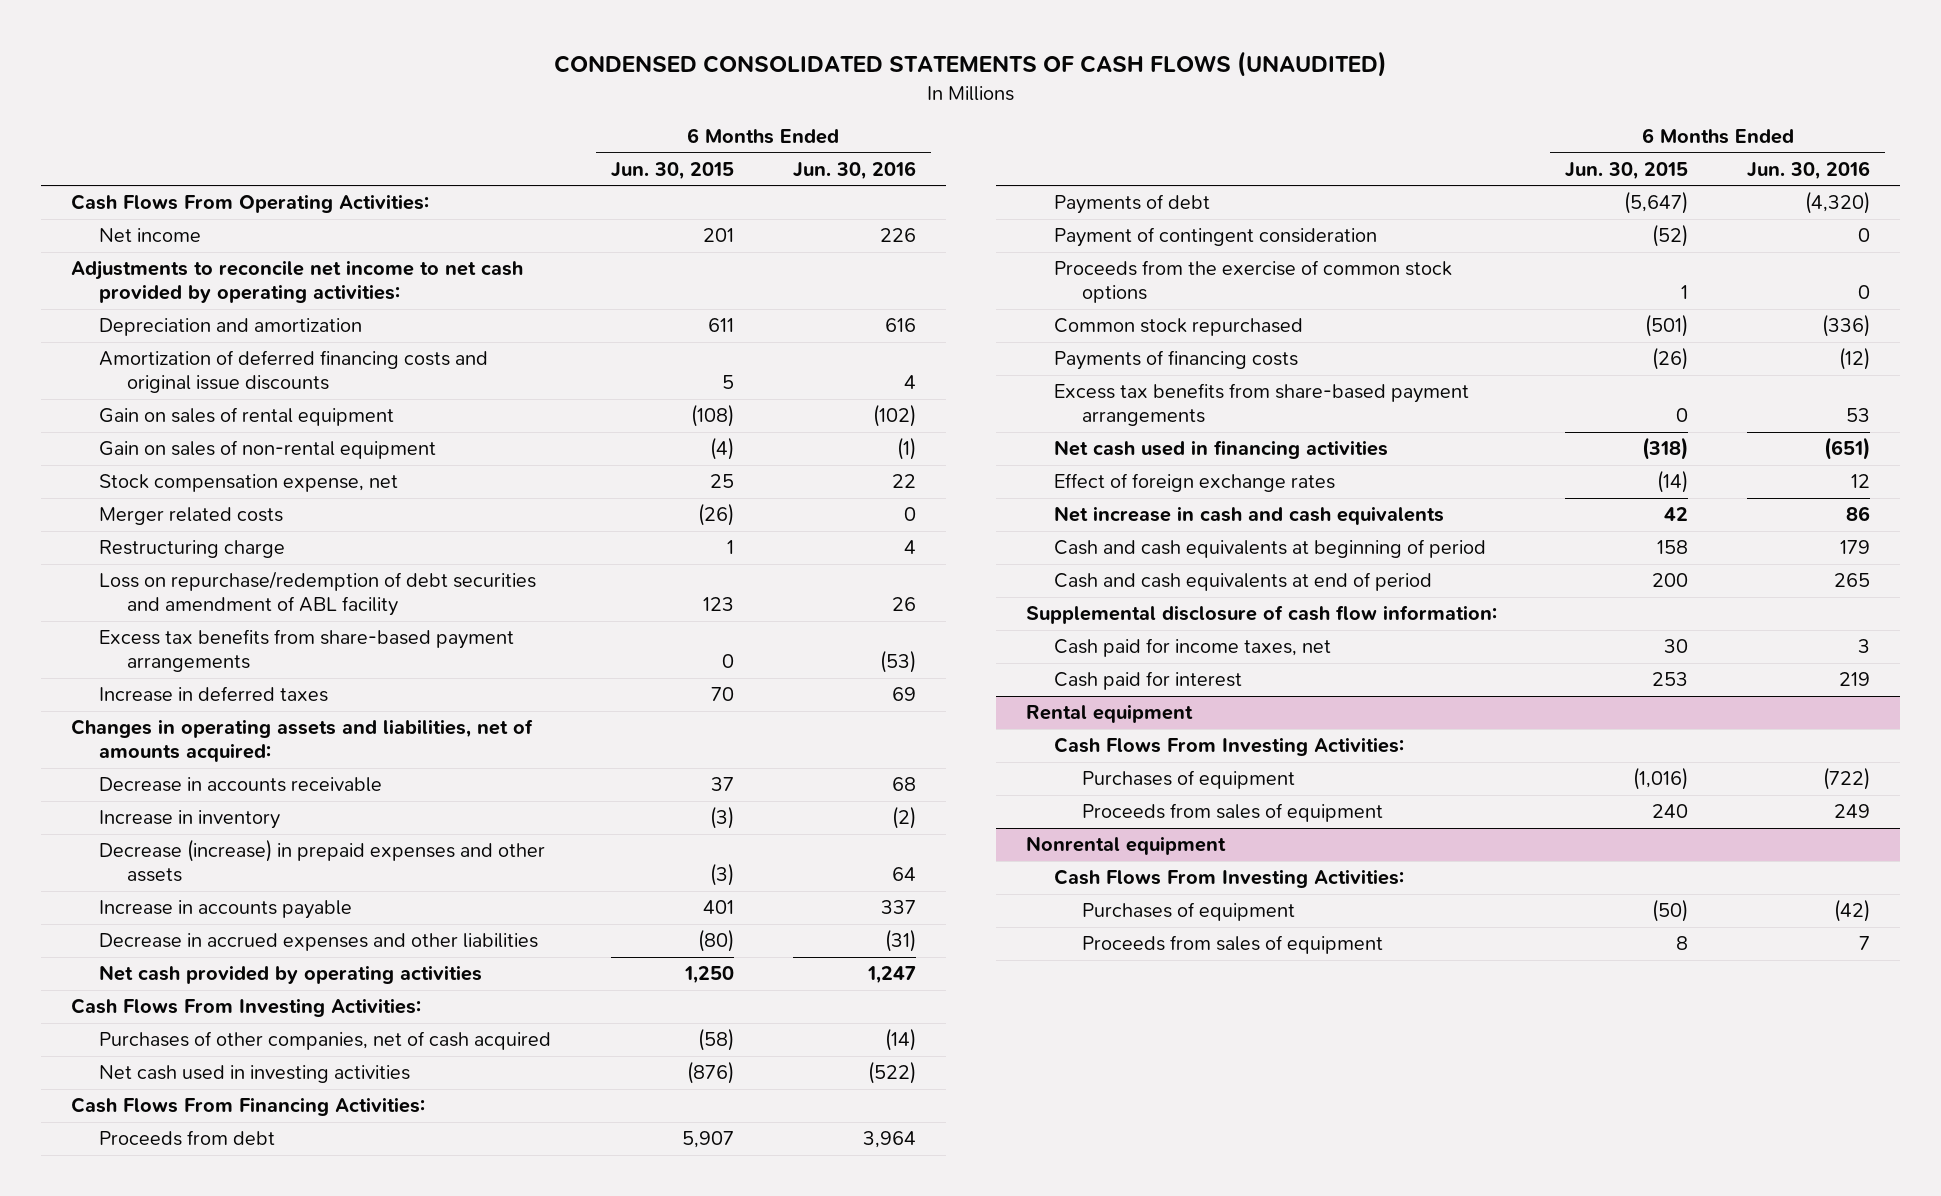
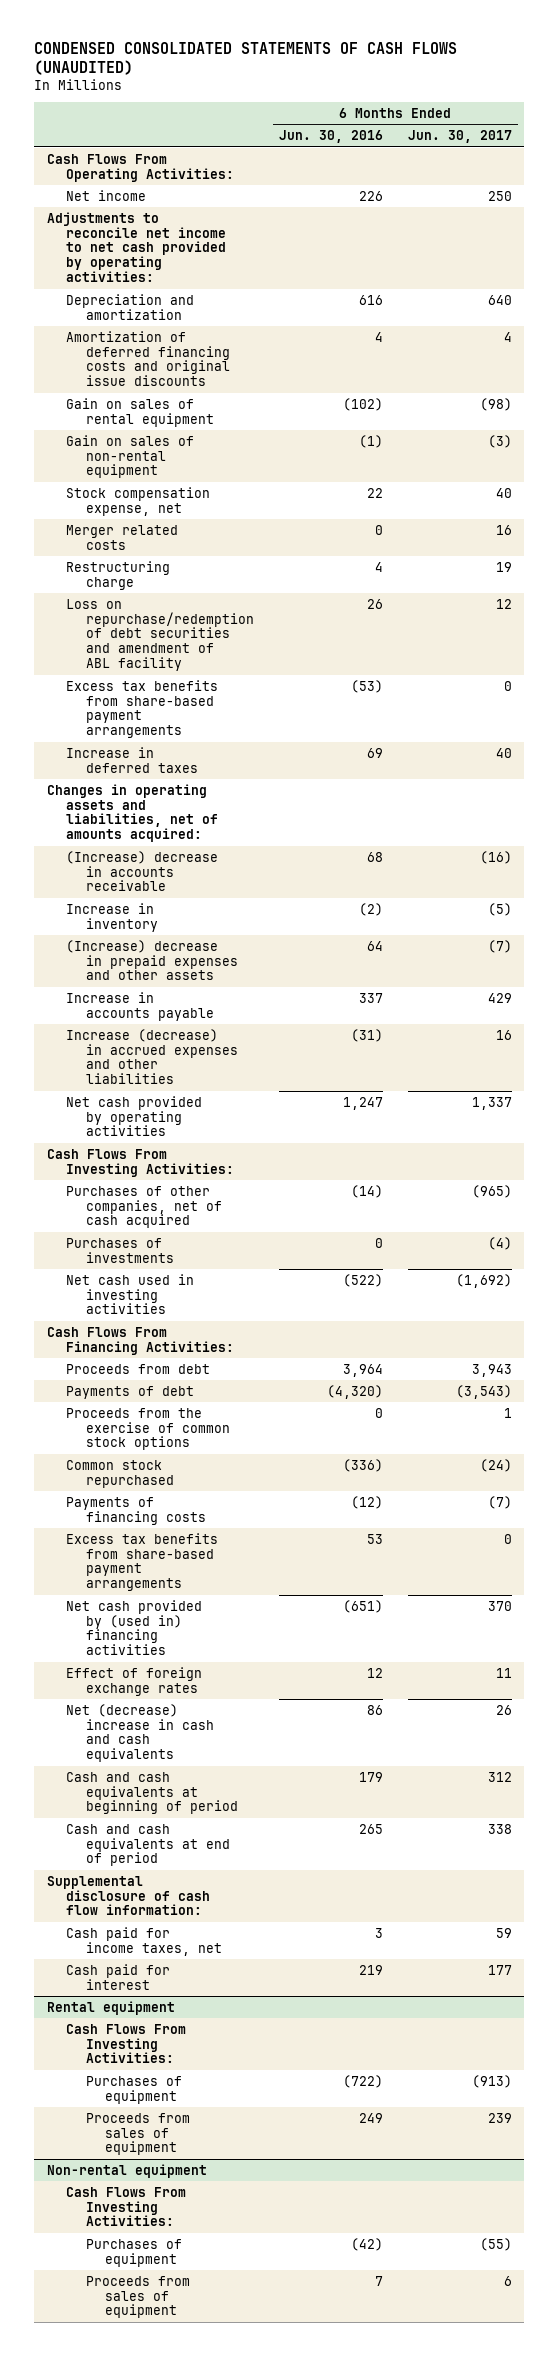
[610,161,734,180] Jun. 30, 2015 -> none
none -> [407,130,512,144] Jun. 30, 2017
[99,777,383,793] Decrease in accounts receivable -> [66,850,219,892] (Increase) decrease in accounts receivable
[99,839,546,883] Decrease (increase) in prepaid expenses and other assets -> [66,939,238,981] (Increase) decrease in prepaid expenses and other assets
[99,933,539,952] Decrease in accrued expenses and other liabilities -> [66,1028,238,1085] Increase (decrease) in accrued expenses and other liabilities
none -> [66,1237,174,1263] Purchases of investments
[1053,227,1377,248] Payment of contingent consideration -> none
[1053,440,1388,460] Net cash used in financing activities -> [66,1599,203,1656] Net cash provided by (used in) financing activities
[1053,506,1444,526] Net increase in cash and cash equivalents -> [66,1703,214,1763] Net (decrease) increase in cash and cash equivalents
[1025,836,1226,856] Nonrental equipment -> [46,2163,207,2178] Non-rental equipment

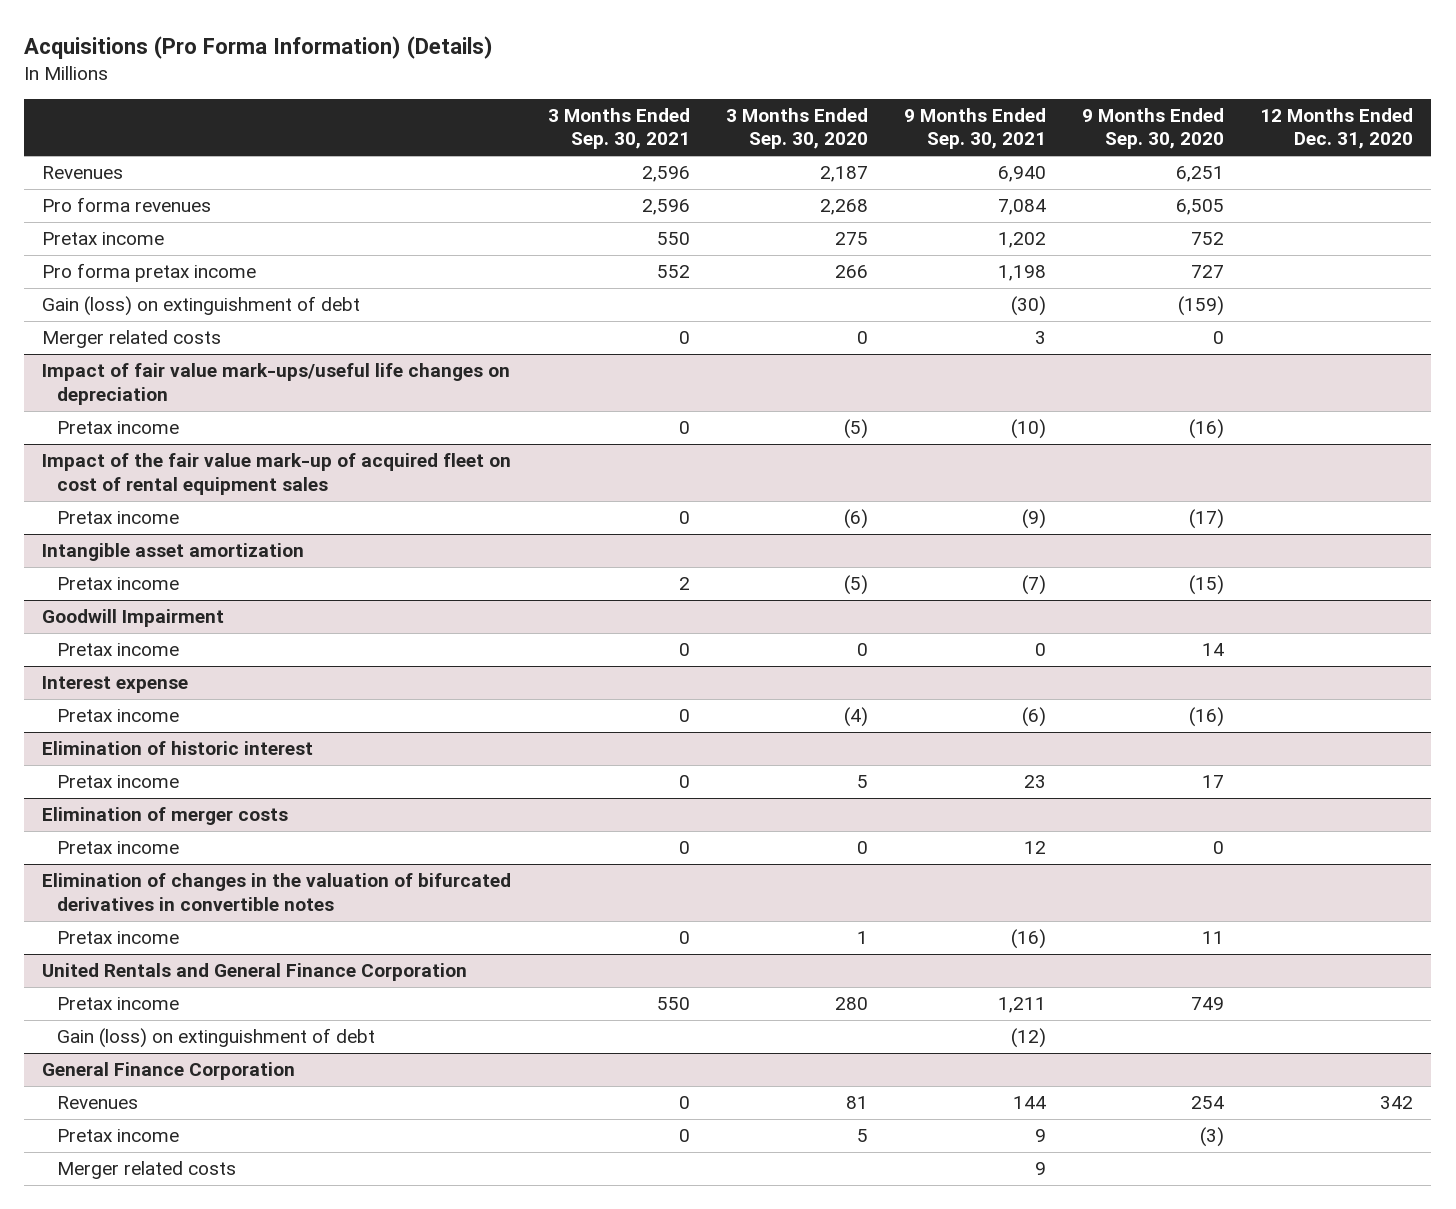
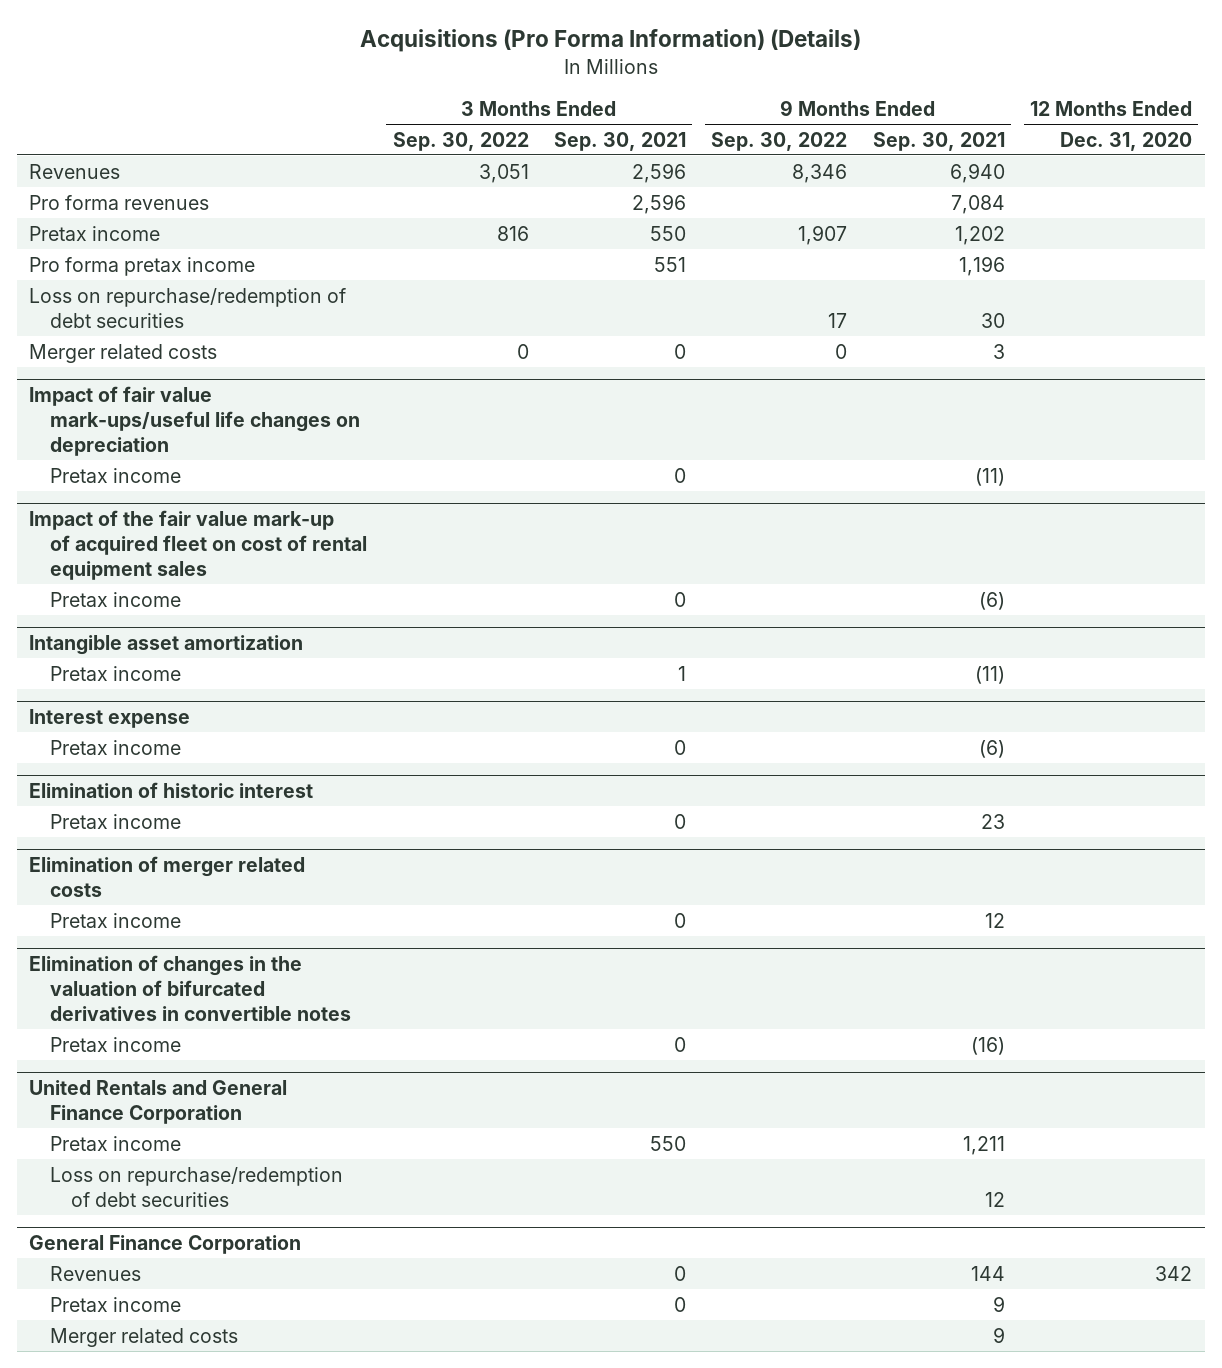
[725,108,868,150] 3 Months Ended Sep. 30, 2020 -> none
[1082,108,1225,150] 9 Months Ended Sep. 30, 2020 -> none
none -> [392,131,529,151] Sep. 30, 2022
none -> [711,131,848,151] Sep. 30, 2022
[656,265,690,279] 552 -> [654,256,687,272] 551
[997,265,1046,282] 1,198 -> [958,255,1005,276] 1,196
[42,296,361,317] Gain (loss) on extinguishment of debt -> [29,287,347,328] Loss on repurchase/redemption of debt securities
[1010,296,1046,317] (30) -> [980,312,1005,328] 30
[1010,419,1046,440] (10) -> [974,467,1005,486] (11)
[1021,509,1046,530] (9) -> [978,591,1005,610] (6)
[42,609,225,628] Goodwill Impairment -> none
[56,643,179,657] Pretax income -> none
[678,577,690,591] 2 -> [678,665,687,681] 1
[1021,575,1046,596] (7) -> [974,665,1005,684] (11)
[42,807,289,826] Elimination of merger costs -> [29,856,306,898] Elimination of merger related costs
[56,1028,375,1049] Gain (loss) on extinguishment of debt -> [50,1166,344,1207] Loss on repurchase/redemption of debt securities
[1010,1028,1046,1049] (12) -> [984,1191,1005,1207] 12

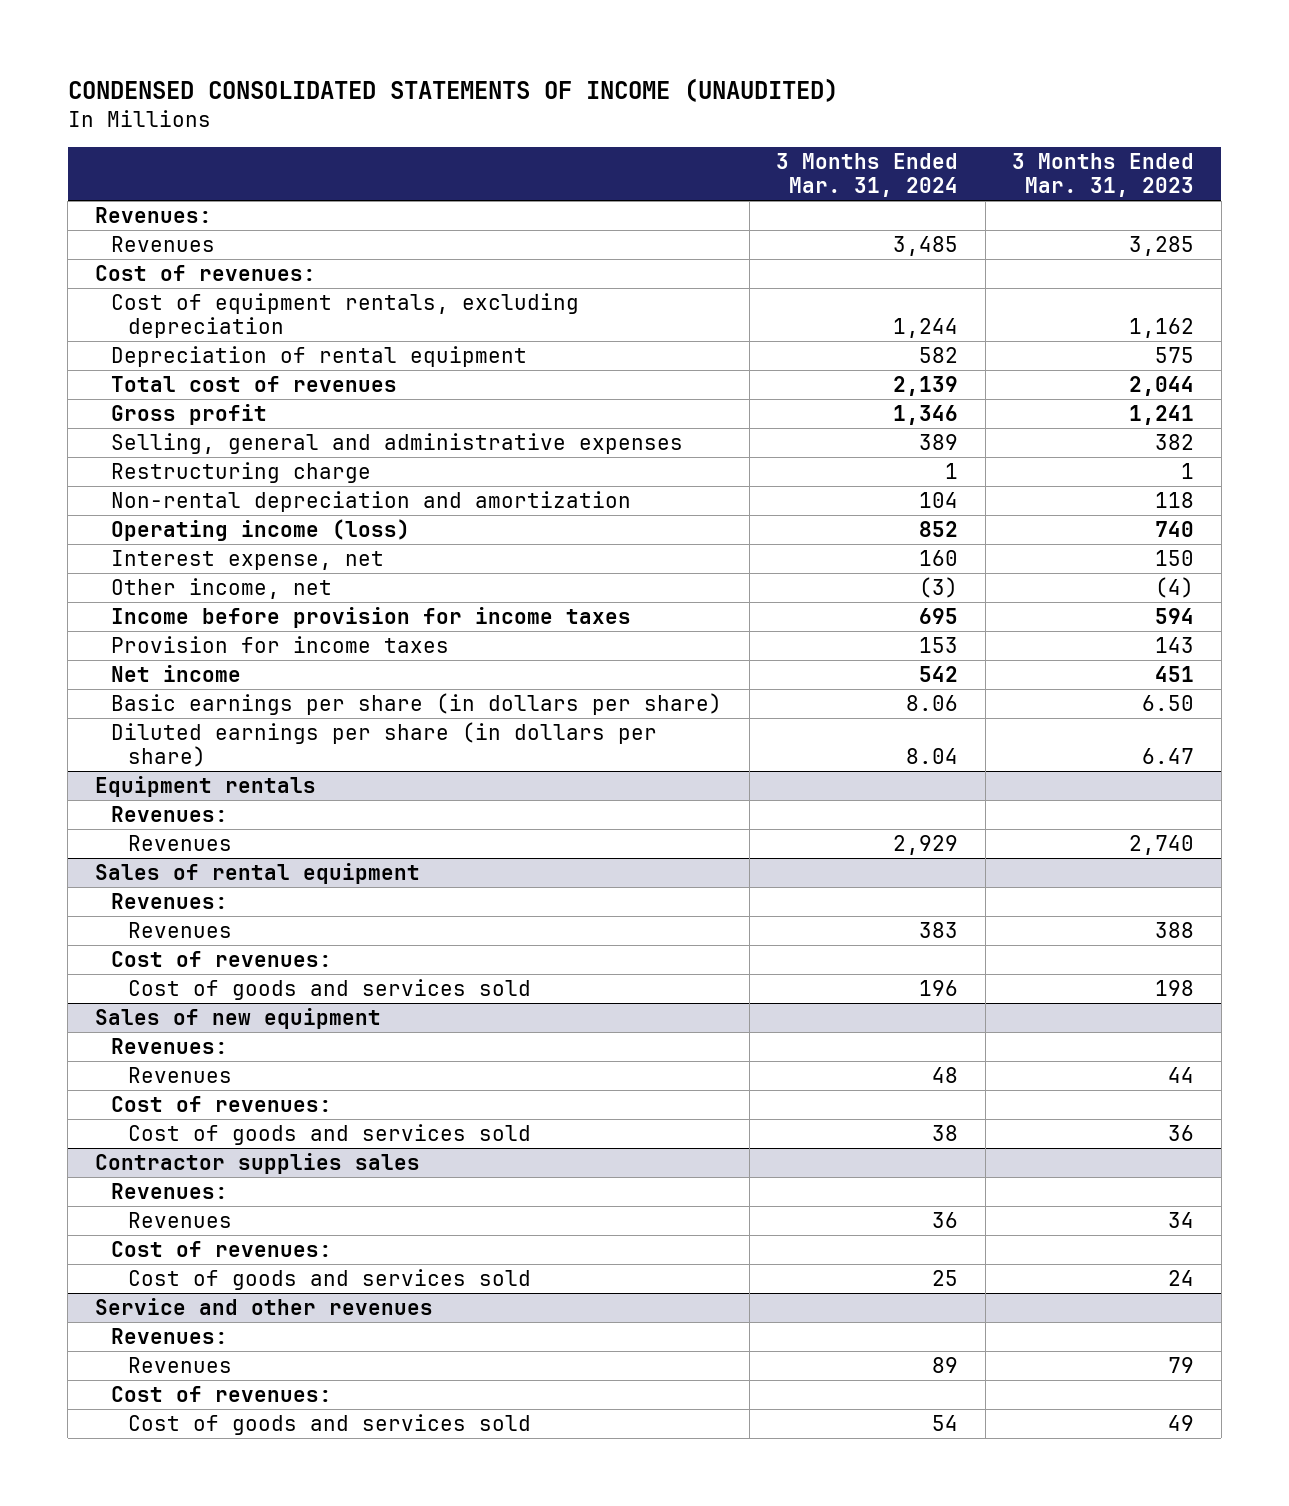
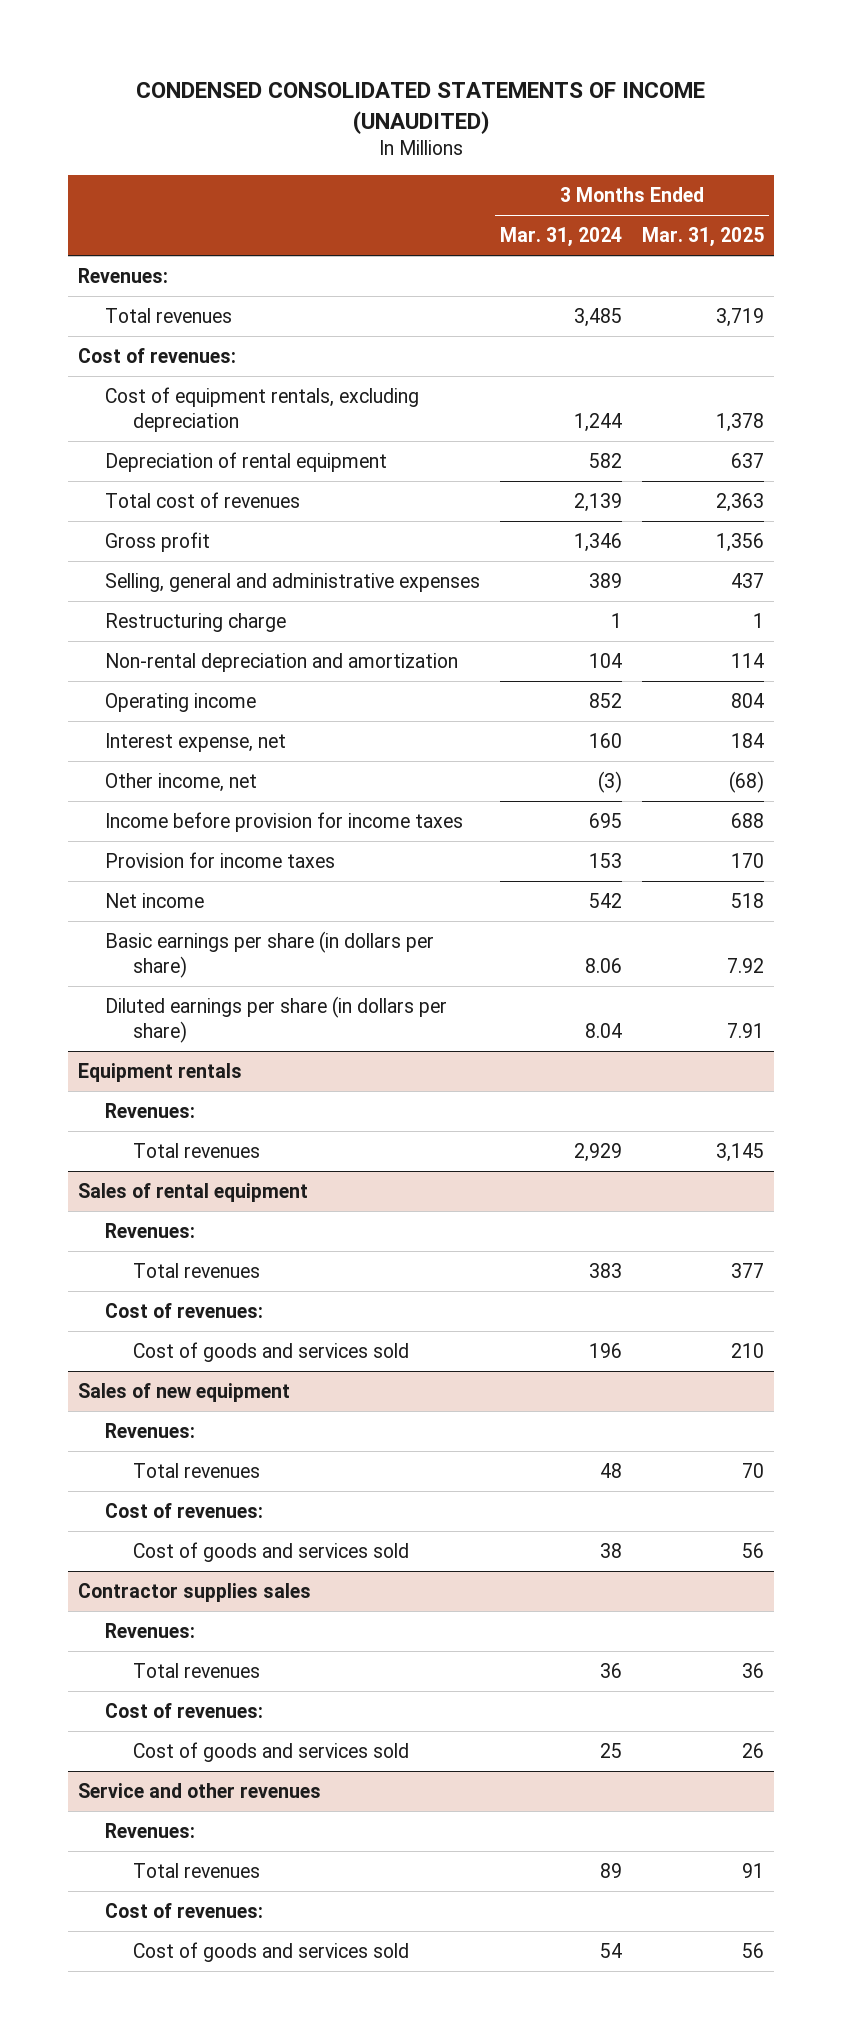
[1012,153,1195,197] 3 Months Ended Mar. 31, 2023 -> none
none -> [642,227,765,248] Mar. 31, 2025
[111,236,216,253] Revenues -> [105,308,233,324] Total revenues
[111,519,411,542] Operating income (loss) -> [105,693,257,713] Operating income
[127,835,232,852] Revenues -> [132,1143,260,1159] Total revenues
[127,922,232,939] Revenues -> [132,1263,260,1279] Total revenues
[127,1067,232,1084] Revenues -> [132,1463,260,1479] Total revenues
[127,1212,232,1229] Revenues -> [132,1663,260,1679] Total revenues
[127,1357,232,1374] Revenues -> [132,1863,260,1879] Total revenues

